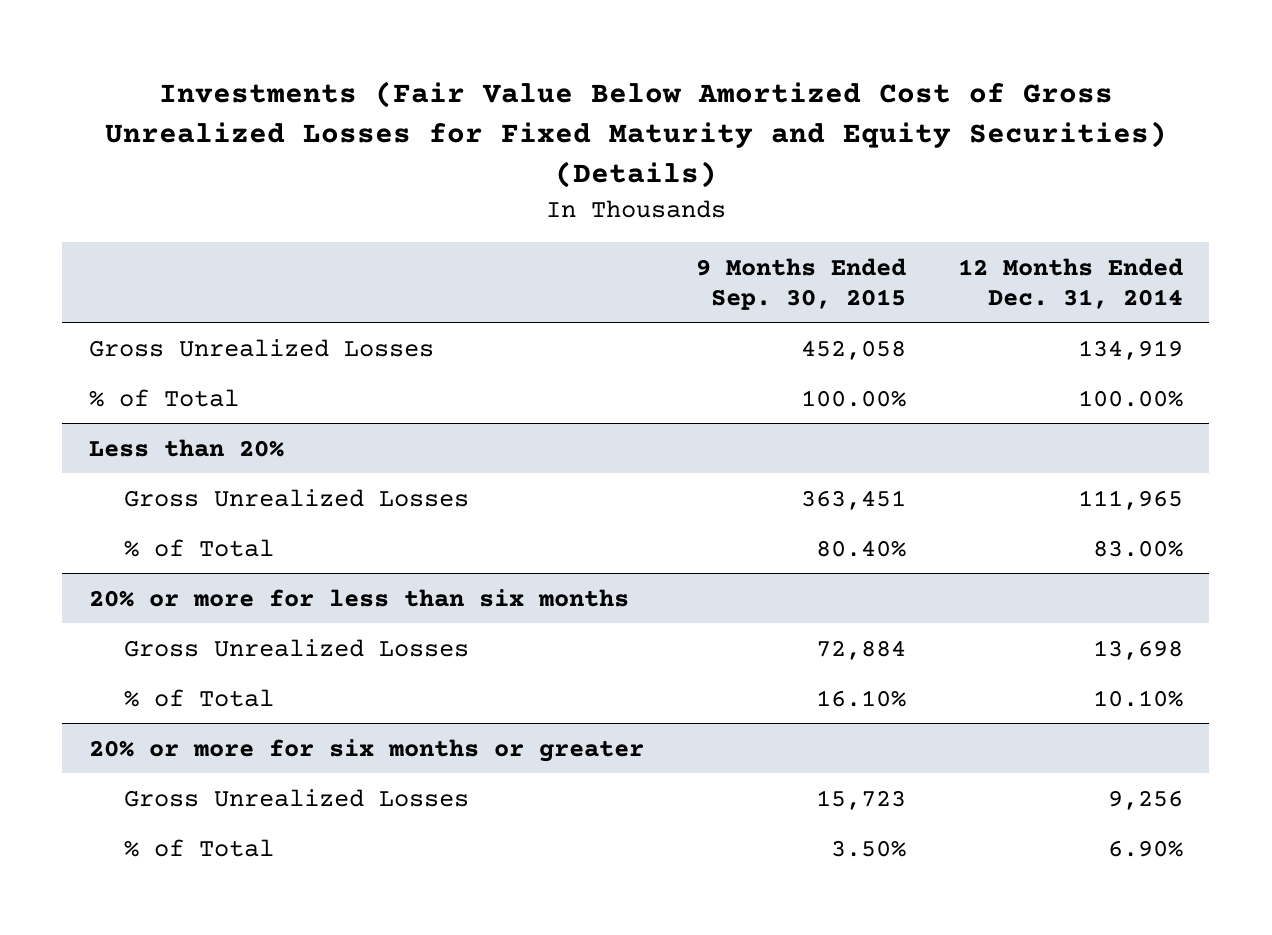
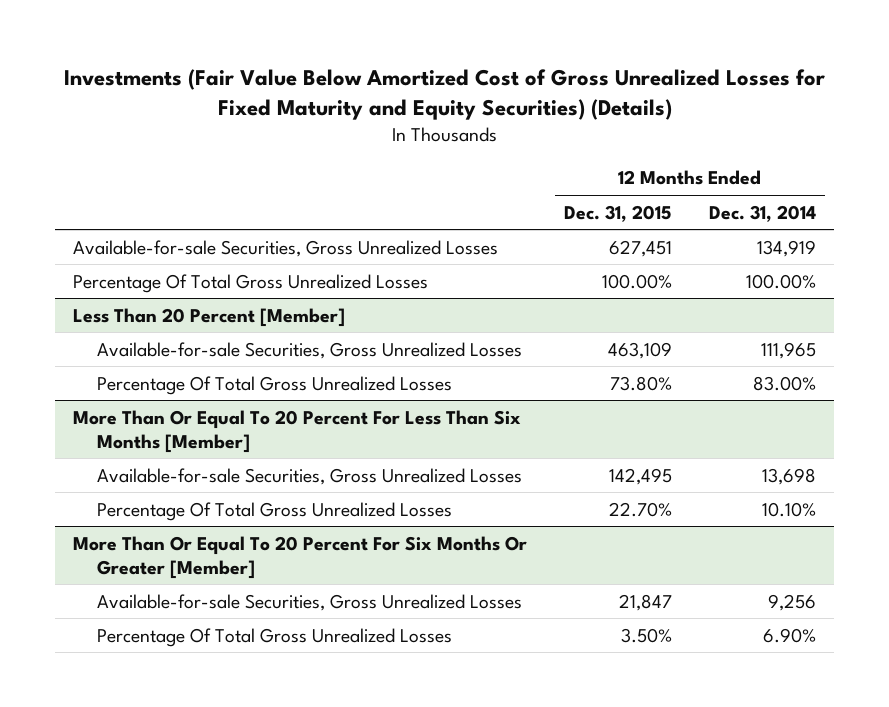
[695,257,906,310] 9 Months Ended Sep. 30, 2015 -> none
none -> [564,204,673,222] Dec. 31, 2015
[88,388,239,407] % of Total -> none
[124,538,275,557] % of Total -> none
[124,688,275,707] % of Total -> none
[124,838,275,857] % of Total -> none
[88,338,434,357] Gross Unrealized Losses -> [73,239,499,257] Available-for-sale Securities, Gross Unrealized Losses
none -> [73,273,429,293] Percentage Of Total Gross Unrealized Losses
[88,438,284,457] Less than 20% -> [73,307,346,327] Less Than 20 Percent [Member]
[124,488,470,507] Gross Unrealized Losses -> [97,341,523,359] Available-for-sale Securities, Gross Unrealized Losses
none -> [97,375,453,395] Percentage Of Total Gross Unrealized Losses
[88,588,629,607] 20% or more for less than six months -> [73,409,522,453] More Than Or Equal To 20 Percent For Less Than Six Months [Member]
[124,638,470,657] Gross Unrealized Losses -> [97,467,523,485] Available-for-sale Securities, Gross Unrealized Losses
none -> [97,501,453,521] Percentage Of Total Gross Unrealized Losses
[88,738,644,762] 20% or more for six months or greater -> [73,535,528,579] More Than Or Equal To 20 Percent For Six Months Or Greater [Member]
[124,788,470,807] Gross Unrealized Losses -> [97,593,523,611] Available-for-sale Securities, Gross Unrealized Losses
none -> [97,627,453,647] Percentage Of Total Gross Unrealized Losses

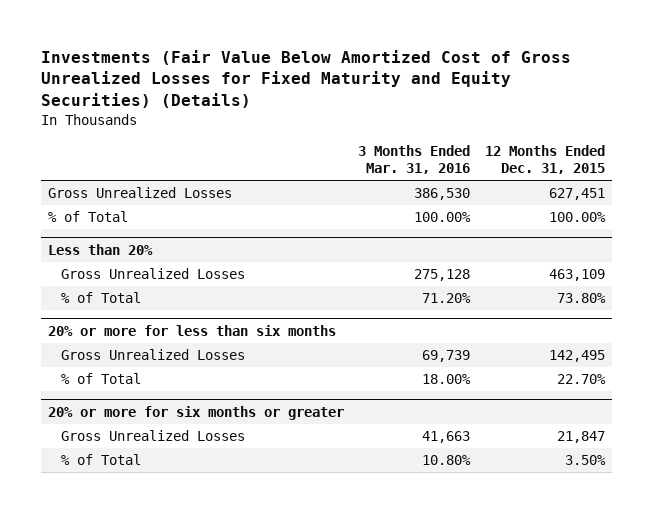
[709,204,817,222] Dec. 31, 2014 -> none
none -> [358,145,471,175] 3 Months Ended Mar. 31, 2016
[73,273,429,293] Percentage Of Total Gross Unrealized Losses -> none
[97,627,453,647] Percentage Of Total Gross Unrealized Losses -> none
[73,239,499,257] Available-for-sale Securities, Gross Unrealized Losses -> [47,187,232,199] Gross Unrealized Losses
none -> [47,211,128,223] % of Total
[73,307,346,327] Less Than 20 Percent [Member] -> [47,243,153,255] Less than 20%
[97,341,523,359] Available-for-sale Securities, Gross Unrealized Losses -> [60,268,245,280] Gross Unrealized Losses
[97,375,453,395] Percentage Of Total Gross Unrealized Losses -> [60,292,141,304] % of Total
[73,409,522,453] More Than Or Equal To 20 Percent For Less Than Six Months [Member] -> [47,324,336,336] 20% or more for less than six months
[97,467,523,485] Available-for-sale Securities, Gross Unrealized Losses -> [60,349,245,361] Gross Unrealized Losses
[97,501,453,521] Percentage Of Total Gross Unrealized Losses -> [60,373,141,385] % of Total
[73,535,528,579] More Than Or Equal To 20 Percent For Six Months Or Greater [Member] -> [47,405,344,420] 20% or more for six months or greater
[97,593,523,611] Available-for-sale Securities, Gross Unrealized Losses -> [60,430,245,442] Gross Unrealized Losses
none -> [60,454,141,466] % of Total

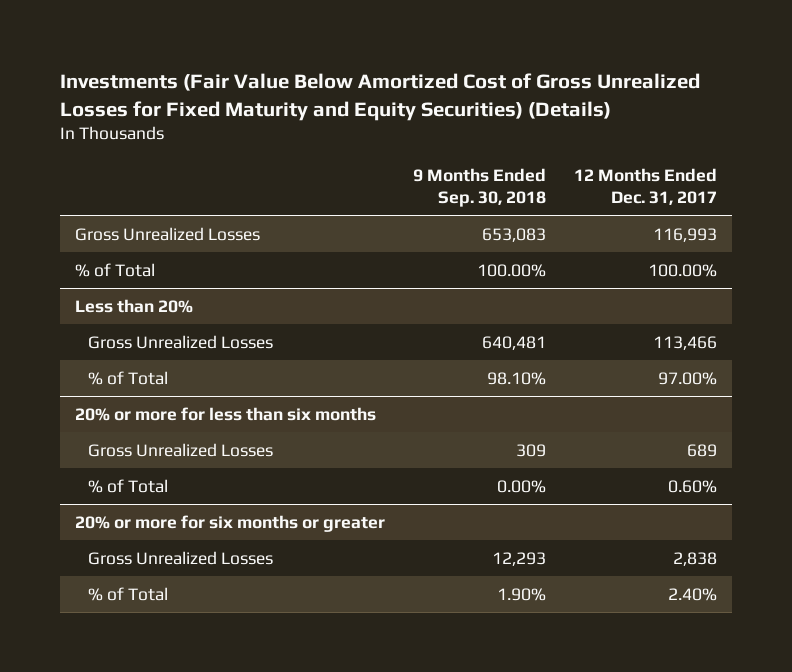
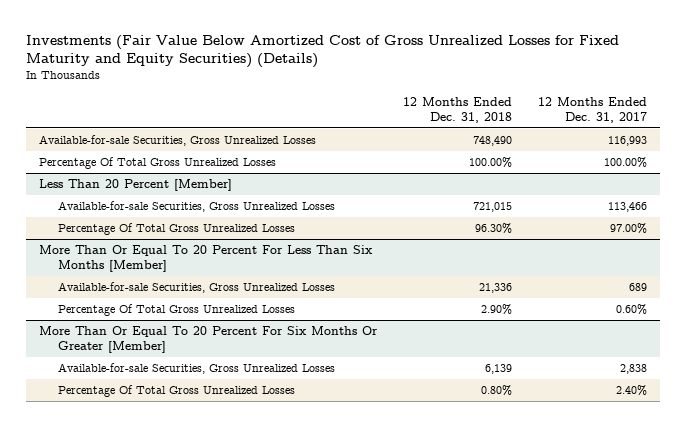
[413,167,547,208] 9 Months Ended Sep. 30, 2018 -> none
none -> [403,97,513,123] 12 Months Ended Dec. 31, 2018
[74,262,155,277] % of Total -> none
[87,370,168,385] % of Total -> none
[87,478,168,493] % of Total -> none
[87,586,168,601] % of Total -> none
[74,226,260,241] Gross Unrealized Losses -> [39,135,317,147] Available-for-sale Securities, Gross Unrealized Losses
none -> [39,157,277,170] Percentage Of Total Gross Unrealized Losses
[74,298,193,313] Less than 20% -> [39,179,233,192] Less Than 20 Percent [Member]
[87,334,273,349] Gross Unrealized Losses -> [57,201,335,213] Available-for-sale Securities, Gross Unrealized Losses
none -> [57,223,295,236] Percentage Of Total Gross Unrealized Losses
[74,406,376,421] 20% or more for less than six months -> [39,245,374,272] More Than Or Equal To 20 Percent For Less Than Six Months [Member]
[87,442,273,457] Gross Unrealized Losses -> [57,282,335,294] Available-for-sale Securities, Gross Unrealized Losses
none -> [57,304,295,317] Percentage Of Total Gross Unrealized Losses
[74,514,385,532] 20% or more for six months or greater -> [39,326,379,353] More Than Or Equal To 20 Percent For Six Months Or Greater [Member]
[87,550,273,565] Gross Unrealized Losses -> [57,363,335,375] Available-for-sale Securities, Gross Unrealized Losses
none -> [57,385,295,398] Percentage Of Total Gross Unrealized Losses

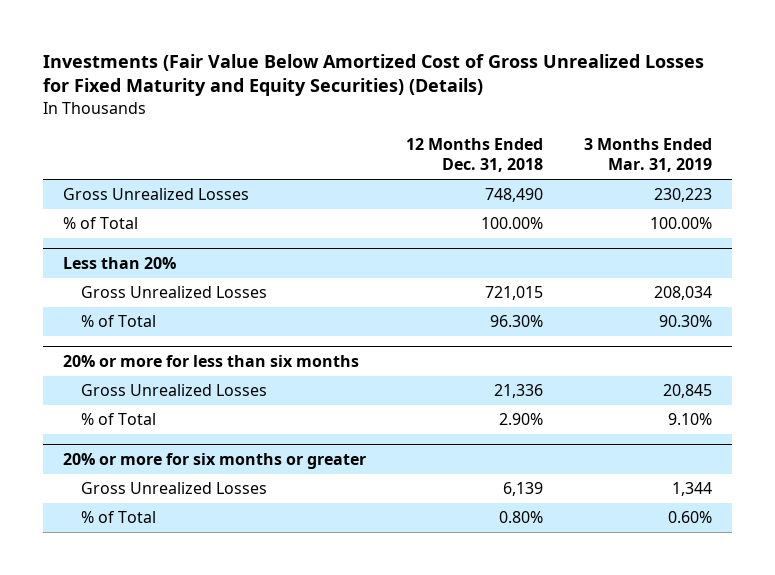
[538,97,648,123] 12 Months Ended Dec. 31, 2017 -> none
none -> [583,137,712,173] 3 Months Ended Mar. 31, 2019
[39,157,277,170] Percentage Of Total Gross Unrealized Losses -> none
[57,304,295,317] Percentage Of Total Gross Unrealized Losses -> none
[57,385,295,398] Percentage Of Total Gross Unrealized Losses -> none
[39,135,317,147] Available-for-sale Securities, Gross Unrealized Losses -> [63,188,250,201] Gross Unrealized Losses
none -> [63,217,139,230] % of Total
[39,179,233,192] Less Than 20 Percent [Member] -> [63,256,177,269] Less than 20%
[57,201,335,213] Available-for-sale Securities, Gross Unrealized Losses -> [80,286,267,299] Gross Unrealized Losses
[57,223,295,236] Percentage Of Total Gross Unrealized Losses -> [80,315,156,328] % of Total
[39,245,374,272] More Than Or Equal To 20 Percent For Less Than Six Months [Member] -> [63,354,360,367] 20% or more for less than six months
[57,282,335,294] Available-for-sale Securities, Gross Unrealized Losses -> [80,384,267,397] Gross Unrealized Losses
none -> [80,413,156,426] % of Total
[39,326,379,353] More Than Or Equal To 20 Percent For Six Months Or Greater [Member] -> [63,452,367,469] 20% or more for six months or greater
[57,363,335,375] Available-for-sale Securities, Gross Unrealized Losses -> [80,482,267,495] Gross Unrealized Losses
none -> [80,511,156,524] % of Total

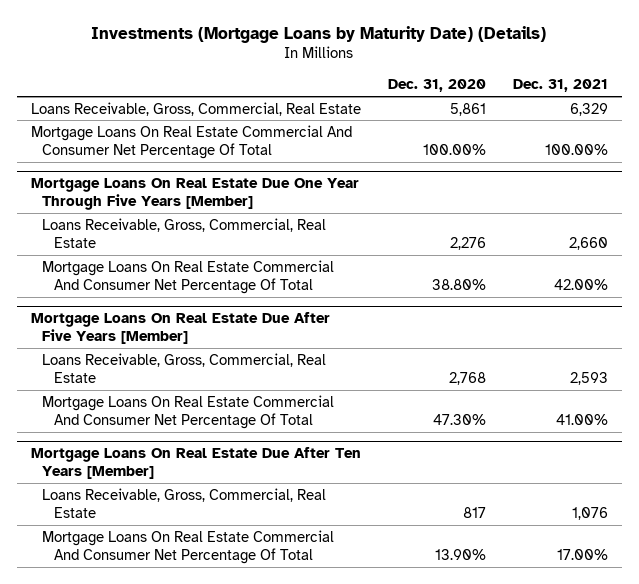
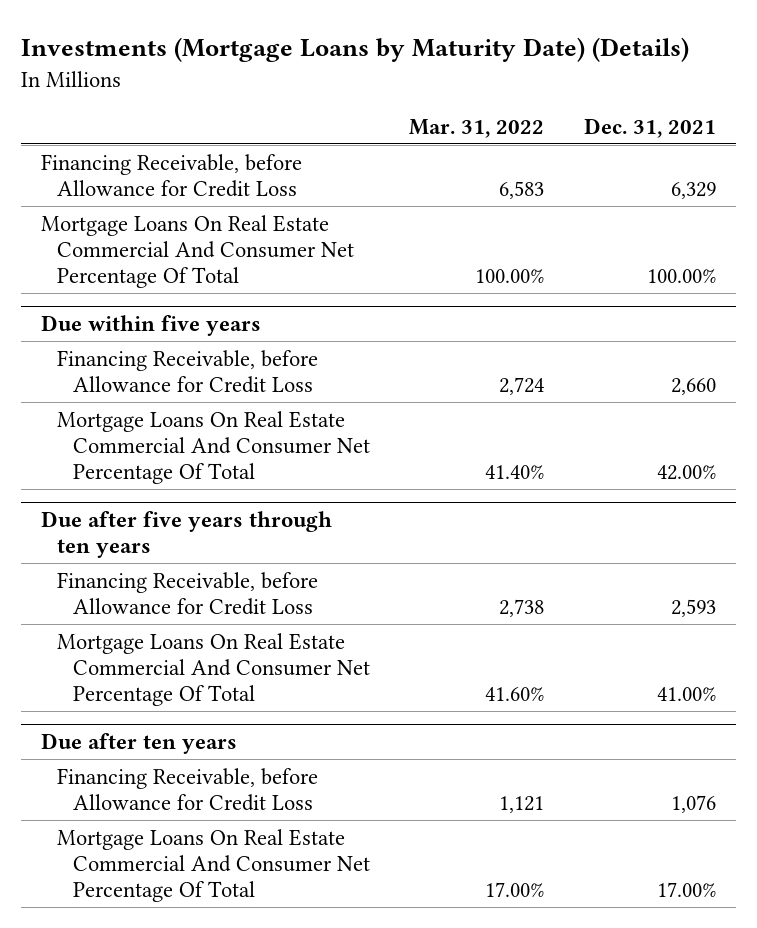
[387,79,486,93] Dec. 31, 2020 -> none
none -> [409,118,545,138] Mar. 31, 2022
[30,101,361,116] Loans Receivable, Gross, Commercial, Real Estate -> [41,153,303,197] Financing Receivable, before Allowance for Credit Loss
[30,177,359,210] Mortgage Loans On Real Estate Due One Year Through Five Years [Member] -> [41,314,262,336] Due within five years
[42,217,327,248] Loans Receivable, Gross, Commercial, Real Estate -> [57,349,319,393] Financing Receivable, before Allowance for Credit Loss
[30,311,330,344] Mortgage Loans On Real Estate Due After Five Years [Member] -> [41,510,333,558] Due after five years through ten years
[42,352,327,383] Loans Receivable, Gross, Commercial, Real Estate -> [57,571,319,615] Financing Receivable, before Allowance for Credit Loss
[30,446,361,479] Mortgage Loans On Real Estate Due After Ten Years [Member] -> [41,732,238,754] Due after ten years
[42,487,327,518] Loans Receivable, Gross, Commercial, Real Estate -> [57,767,319,811] Financing Receivable, before Allowance for Credit Loss

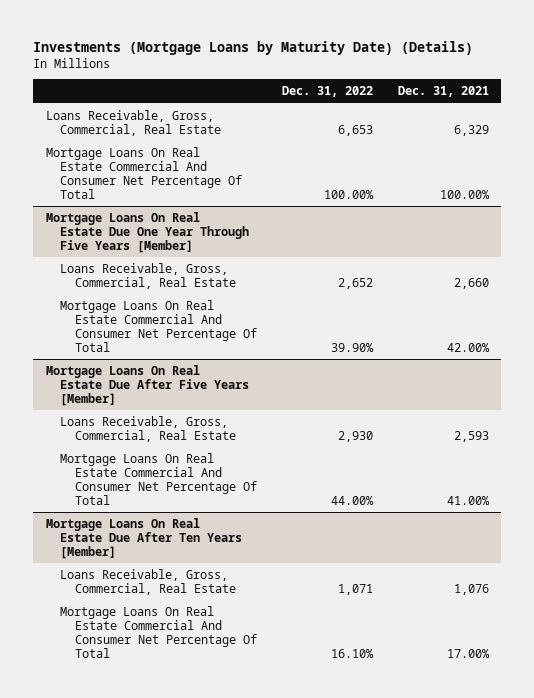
[409,118,545,138] Mar. 31, 2022 -> none
none -> [281,86,373,98] Dec. 31, 2022
[41,153,303,197] Financing Receivable, before Allowance for Credit Loss -> [45,109,222,136] Loans Receivable, Gross, Commercial, Real Estate
[41,314,262,336] Due within five years -> [45,211,250,253] Mortgage Loans On Real Estate Due One Year Through Five Years [Member]
[57,349,319,393] Financing Receivable, before Allowance for Credit Loss -> [60,262,237,289] Loans Receivable, Gross, Commercial, Real Estate
[41,510,333,558] Due after five years through ten years -> [45,364,250,406] Mortgage Loans On Real Estate Due After Five Years [Member]
[57,571,319,615] Financing Receivable, before Allowance for Credit Loss -> [60,415,237,442] Loans Receivable, Gross, Commercial, Real Estate
[41,732,238,754] Due after ten years -> [45,517,243,559] Mortgage Loans On Real Estate Due After Ten Years [Member]
[57,767,319,811] Financing Receivable, before Allowance for Credit Loss -> [60,568,237,595] Loans Receivable, Gross, Commercial, Real Estate

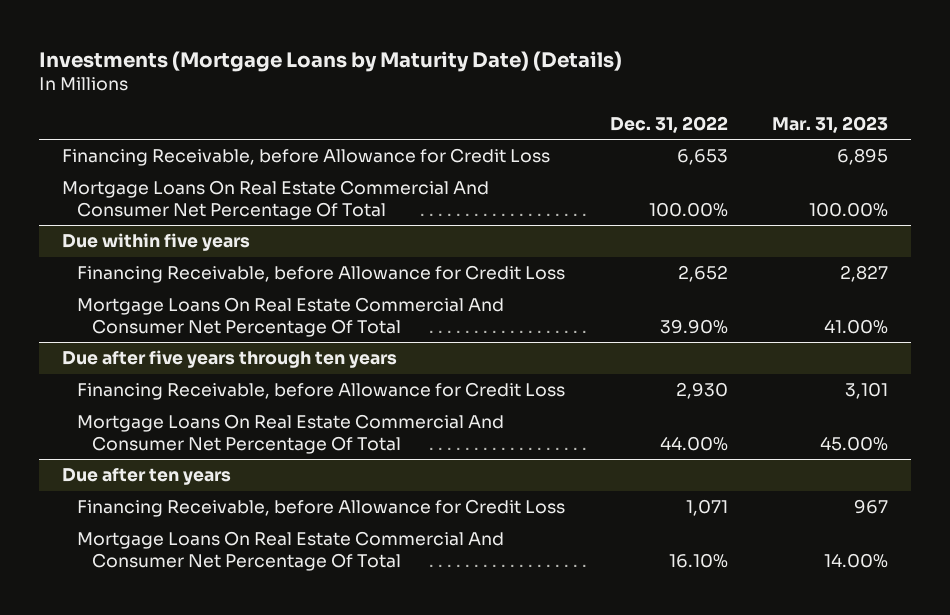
[397,86,489,98] Dec. 31, 2021 -> none
none -> [772,116,889,134] Mar. 31, 2023
[45,109,222,136] Loans Receivable, Gross, Commercial, Real Estate -> [61,148,550,167] Financing Receivable, before Allowance for Credit Loss
[45,211,250,253] Mortgage Loans On Real Estate Due One Year Through Five Years [Member] -> [61,233,250,252] Due within five years
[60,262,237,289] Loans Receivable, Gross, Commercial, Real Estate -> [76,265,565,284] Financing Receivable, before Allowance for Credit Loss
[45,364,250,406] Mortgage Loans On Real Estate Due After Five Years [Member] -> [61,350,397,369] Due after five years through ten years
[60,415,237,442] Loans Receivable, Gross, Commercial, Real Estate -> [76,382,565,401] Financing Receivable, before Allowance for Credit Loss
[45,517,243,559] Mortgage Loans On Real Estate Due After Ten Years [Member] -> [61,468,231,486] Due after ten years
[60,568,237,595] Loans Receivable, Gross, Commercial, Real Estate -> [76,499,565,518] Financing Receivable, before Allowance for Credit Loss

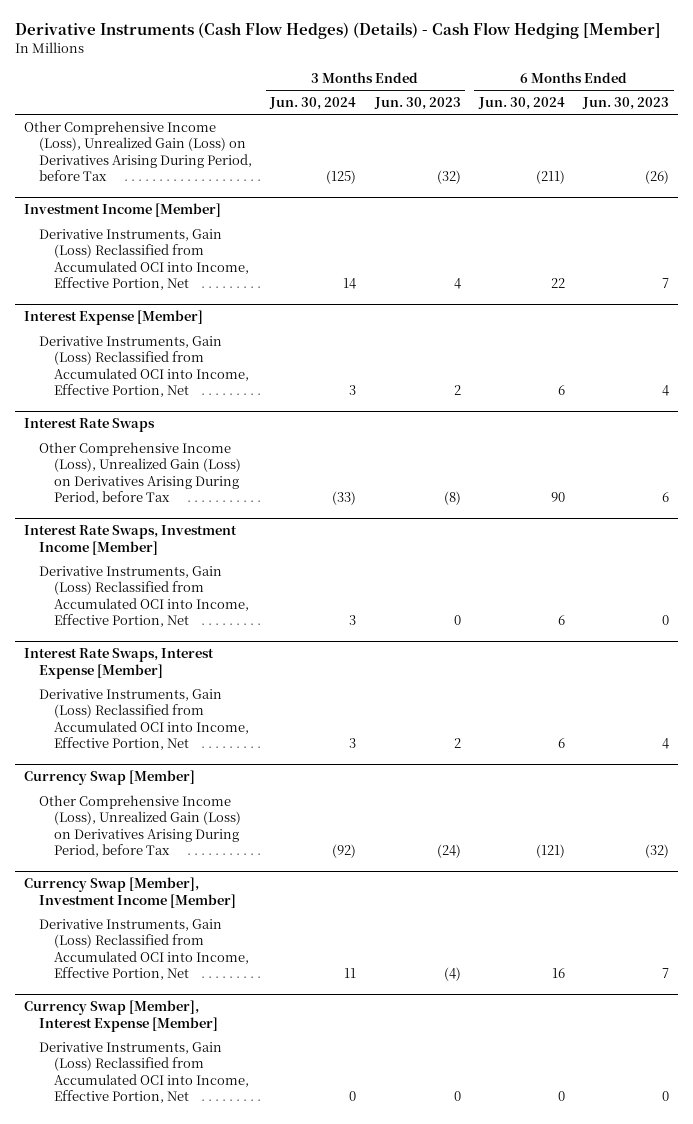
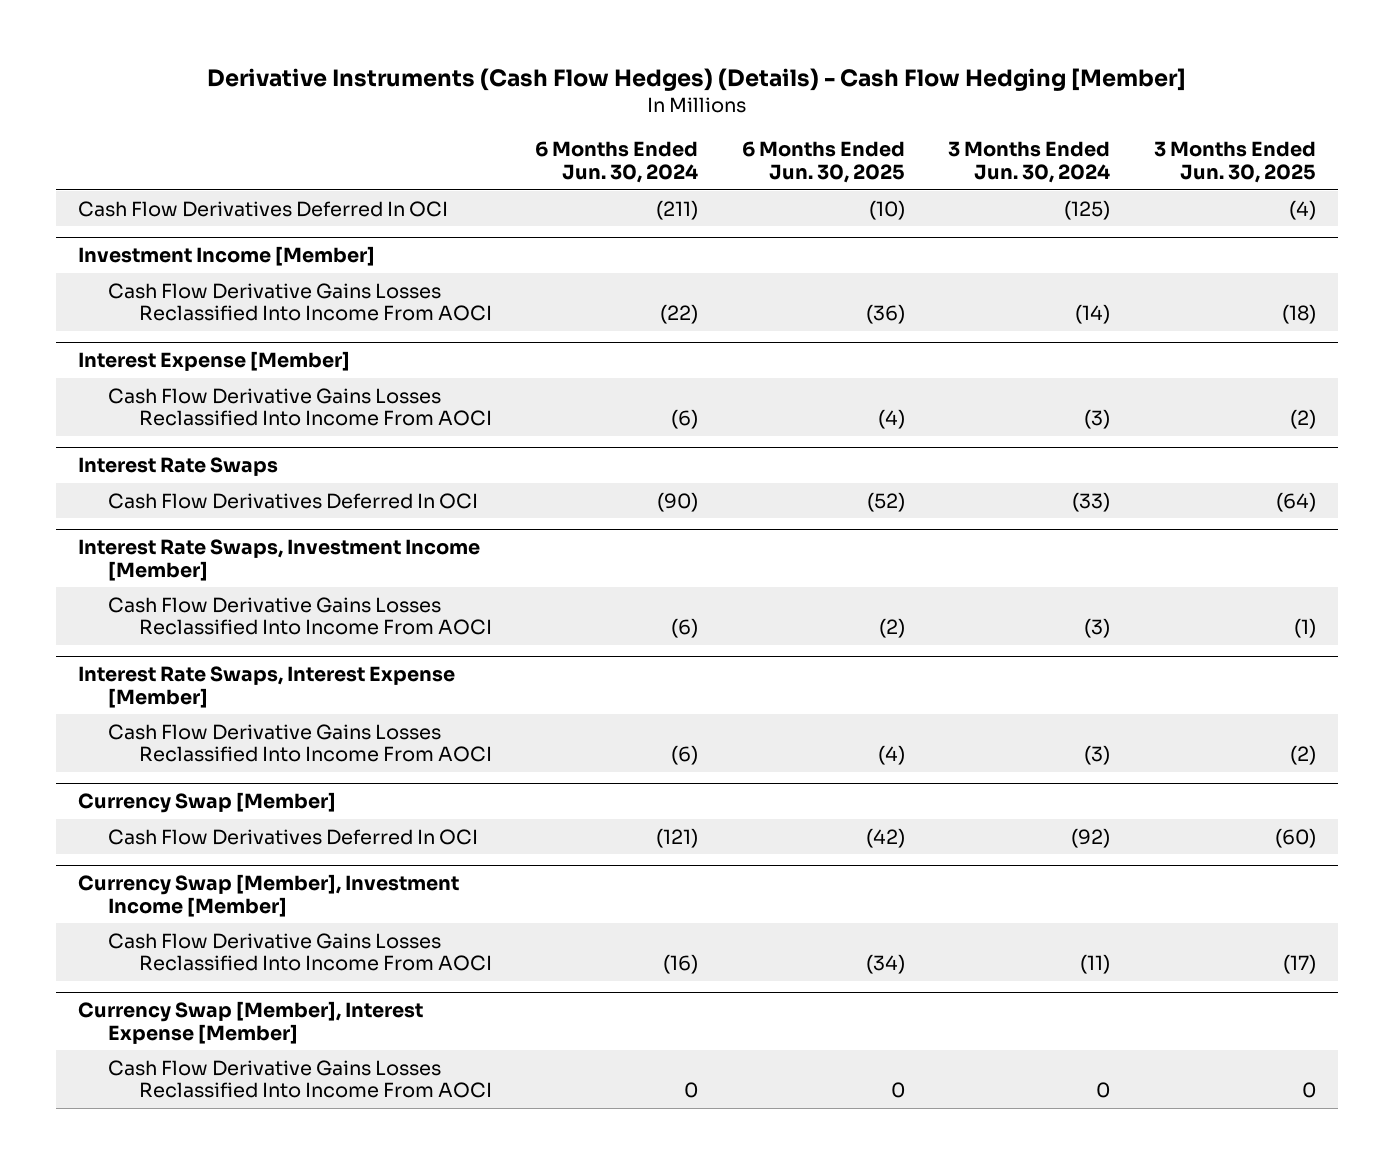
[373,96,461,110] Jun. 30, 2023 -> none
[582,96,670,110] Jun. 30, 2023 -> none
none -> [741,141,905,184] 6 Months Ended Jun. 30, 2025
none -> [1154,141,1317,184] 3 Months Ended Jun. 30, 2025
[24,120,253,182] Other Comprehensive Income (Loss), Unrealized Gain (Loss) on Derivatives Arising During Period, before Tax -> [77,200,448,217] Cash Flow Derivatives Deferred In OCI
[39,228,249,291] Derivative Instruments, Gain (Loss) Reclassified from Accumulated OCI into Income, Effective Portion, Net -> none
none -> [108,282,492,322] Cash Flow Derivative Gains Losses Reclassified Into Income From AOCI
[39,335,249,398] Derivative Instruments, Gain (Loss) Reclassified from Accumulated OCI into Income, Effective Portion, Net -> none
none -> [108,387,492,427] Cash Flow Derivative Gains Losses Reclassified Into Income From AOCI
[39,441,241,505] Other Comprehensive Income (Loss), Unrealized Gain (Loss) on Derivatives Arising During Period, before Tax -> none
none -> [108,492,479,509] Cash Flow Derivatives Deferred In OCI
[39,565,249,628] Derivative Instruments, Gain (Loss) Reclassified from Accumulated OCI into Income, Effective Portion, Net -> none
none -> [108,596,492,636] Cash Flow Derivative Gains Losses Reclassified Into Income From AOCI
[39,688,249,751] Derivative Instruments, Gain (Loss) Reclassified from Accumulated OCI into Income, Effective Portion, Net -> none
none -> [108,723,492,763] Cash Flow Derivative Gains Losses Reclassified Into Income From AOCI
[39,794,241,858] Other Comprehensive Income (Loss), Unrealized Gain (Loss) on Derivatives Arising During Period, before Tax -> [108,828,479,845] Cash Flow Derivatives Deferred In OCI
[39,918,249,981] Derivative Instruments, Gain (Loss) Reclassified from Accumulated OCI into Income, Effective Portion, Net -> none
none -> [108,932,492,972] Cash Flow Derivative Gains Losses Reclassified Into Income From AOCI
[39,1041,249,1104] Derivative Instruments, Gain (Loss) Reclassified from Accumulated OCI into Income, Effective Portion, Net -> none
none -> [108,1059,492,1099] Cash Flow Derivative Gains Losses Reclassified Into Income From AOCI

